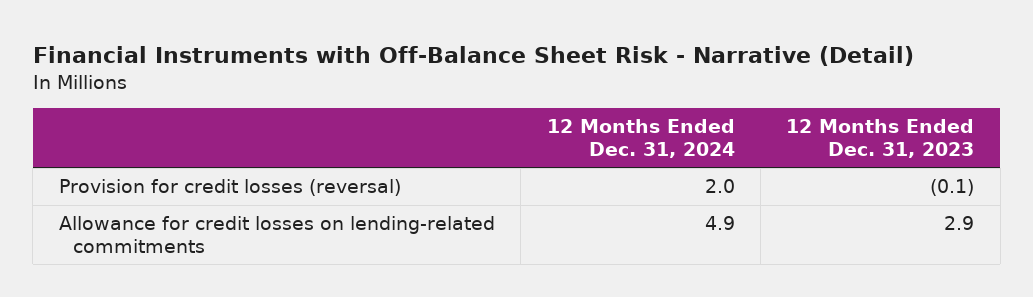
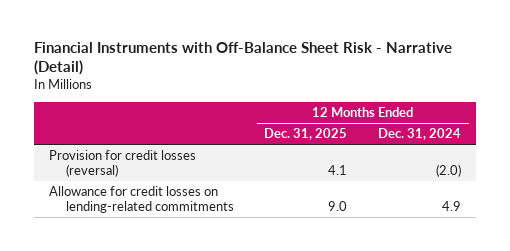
[786,119,975,158] 12 Months Ended Dec. 31, 2023 -> none
none -> [264,128,348,141] Dec. 31, 2025
[704,179,735,194] 2.0 -> [436,163,462,177] (2.0)

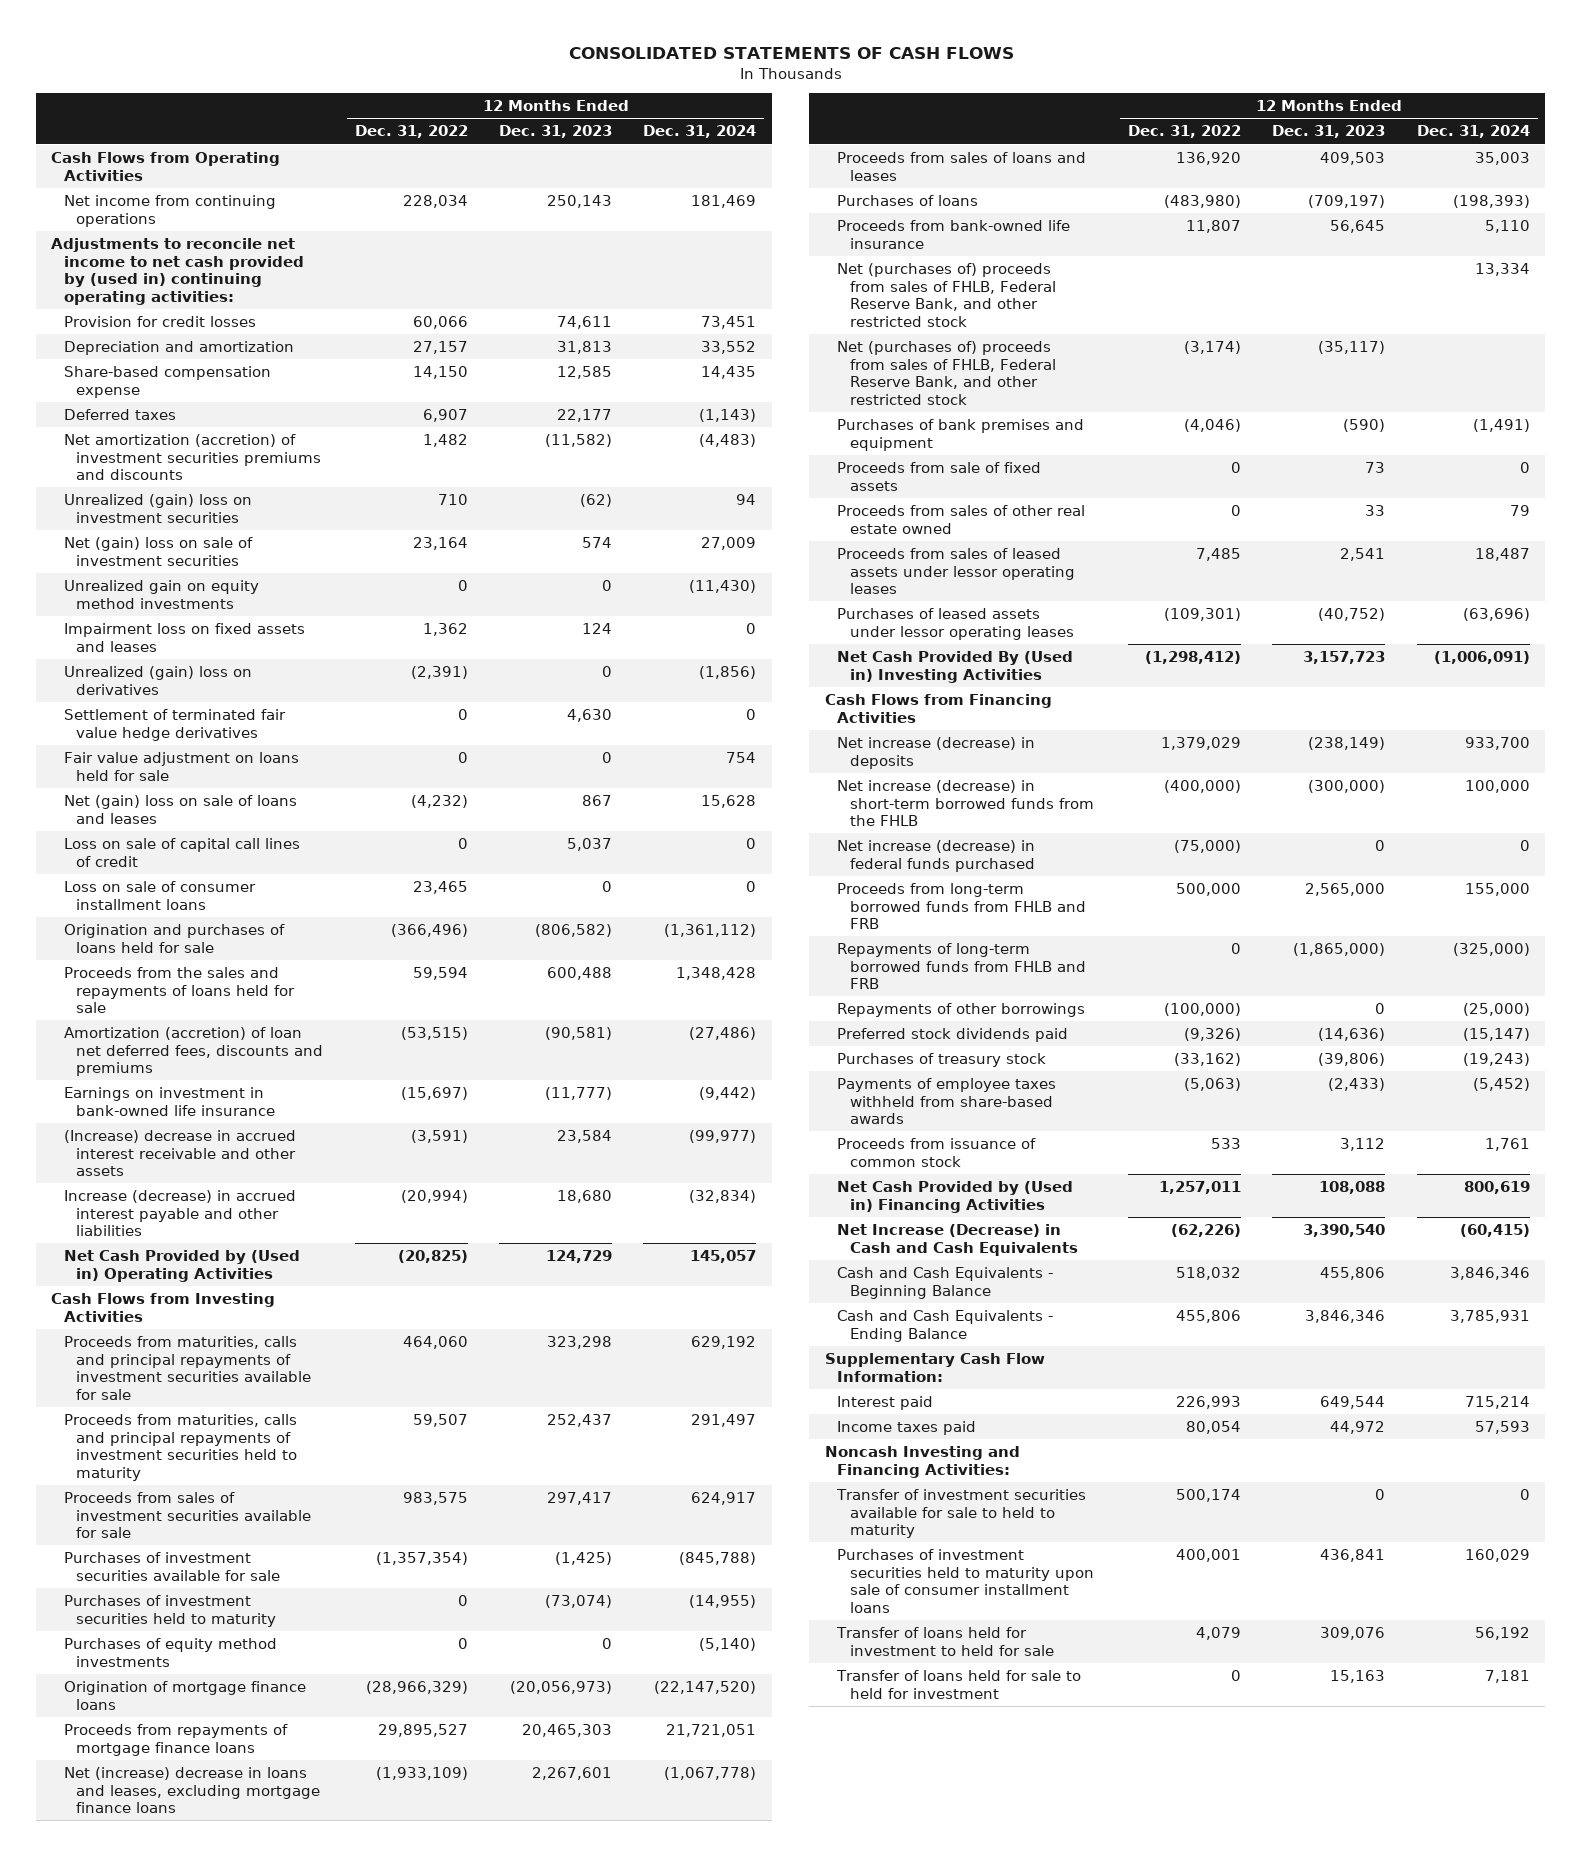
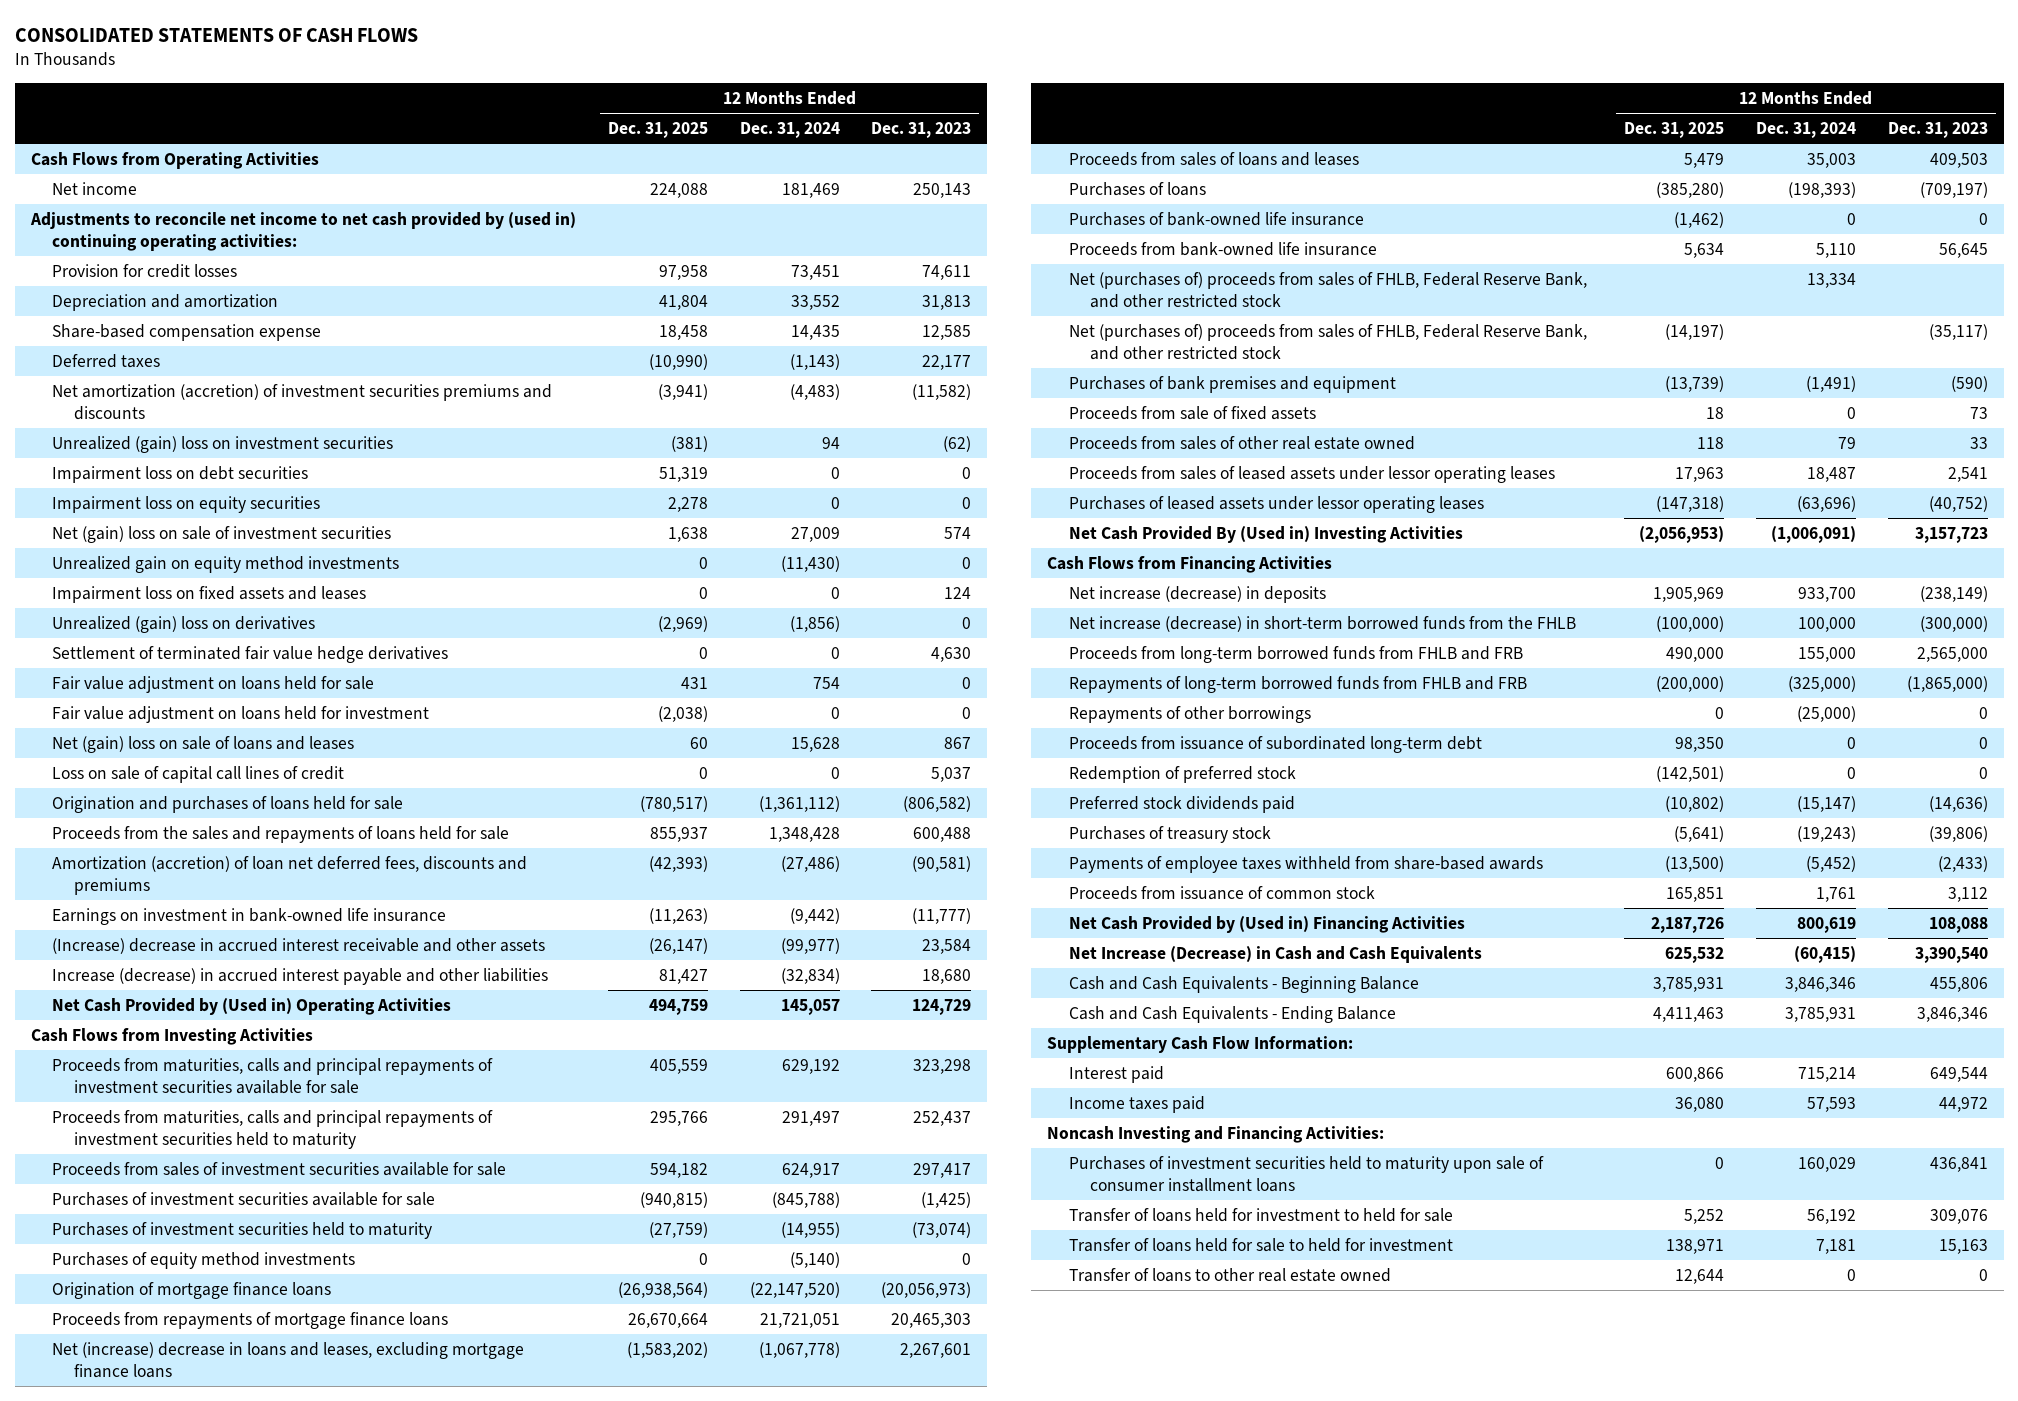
[354,125,468,139] Dec. 31, 2022 -> none
none -> [607,121,708,138] Dec. 31, 2025
[63,194,276,227] Net income from continuing operations -> [52,181,138,195] Net income
none -> [52,465,309,483] Impairment loss on debt securities
none -> [52,495,321,513] Impairment loss on equity securities
none -> [52,705,430,723] Fair value adjustment on loans held for investment
[63,880,256,910] Loss on sale of consumer installment loans -> none
none -> [1068,211,1364,226] Purchases of bank-owned life insurance
[837,839,1036,872] Net increase (decrease) in federal funds purchased -> none
none -> [1068,735,1482,753] Proceeds from issuance of subordinated long-term debt
none -> [1068,765,1296,783] Redemption of preferred stock
[836,1488,1087,1539] Transfer of investment securities available for sale to held to maturity -> none
none -> [1068,1267,1391,1282] Transfer of loans to other real estate owned

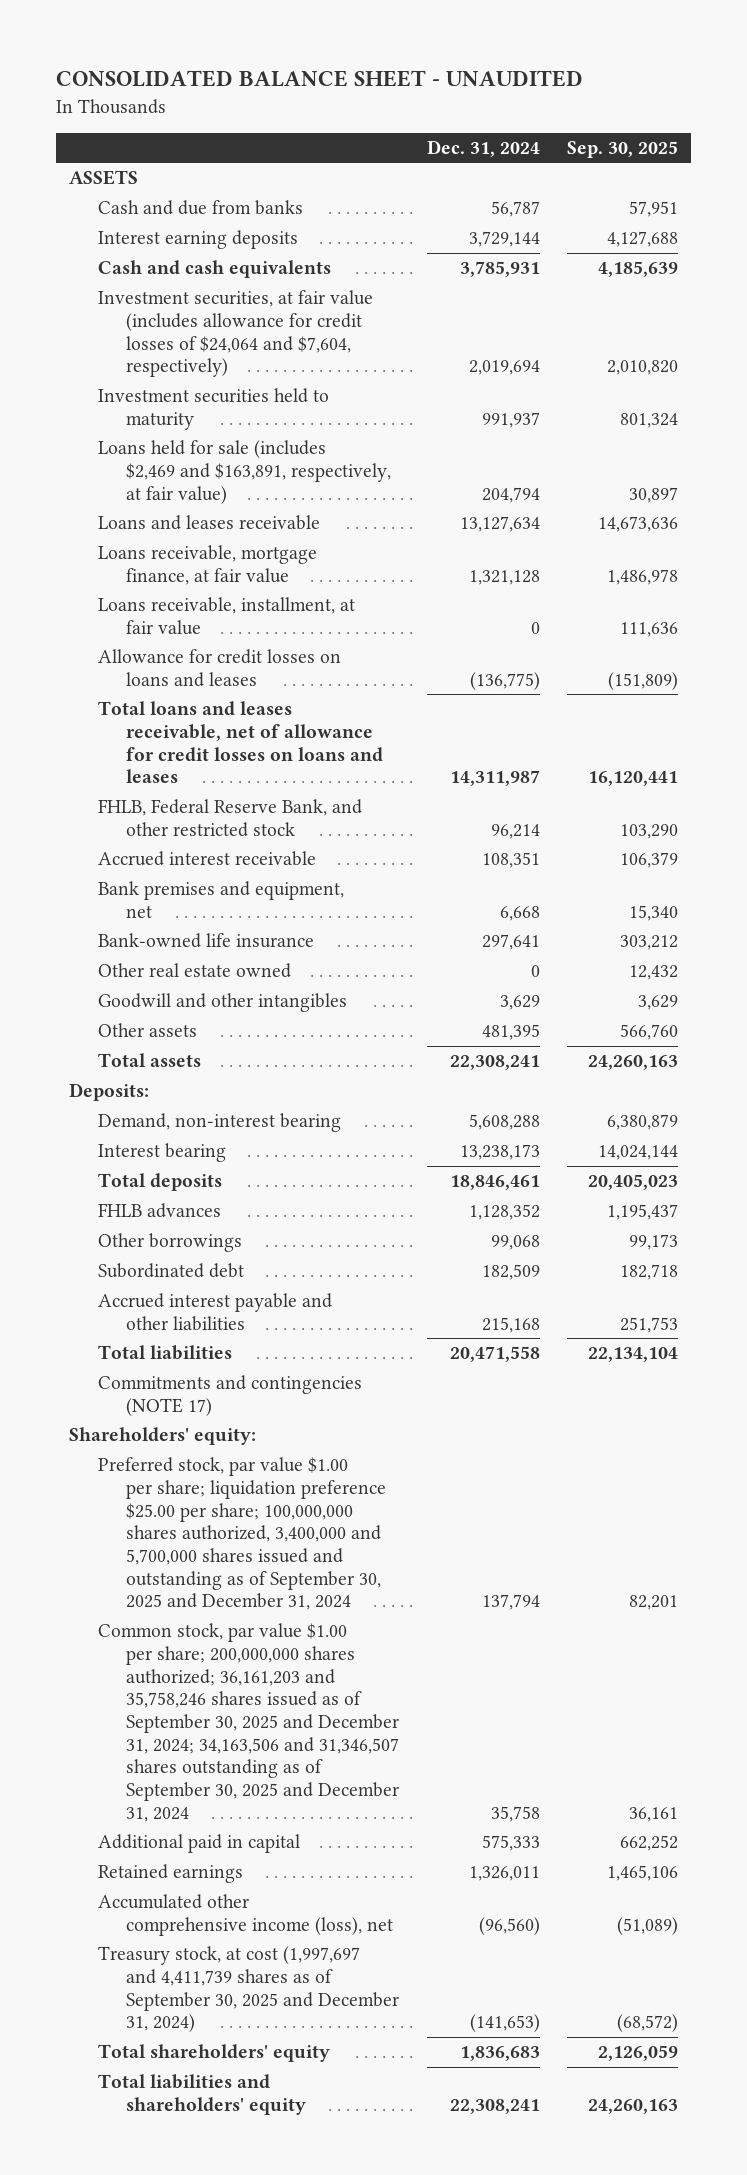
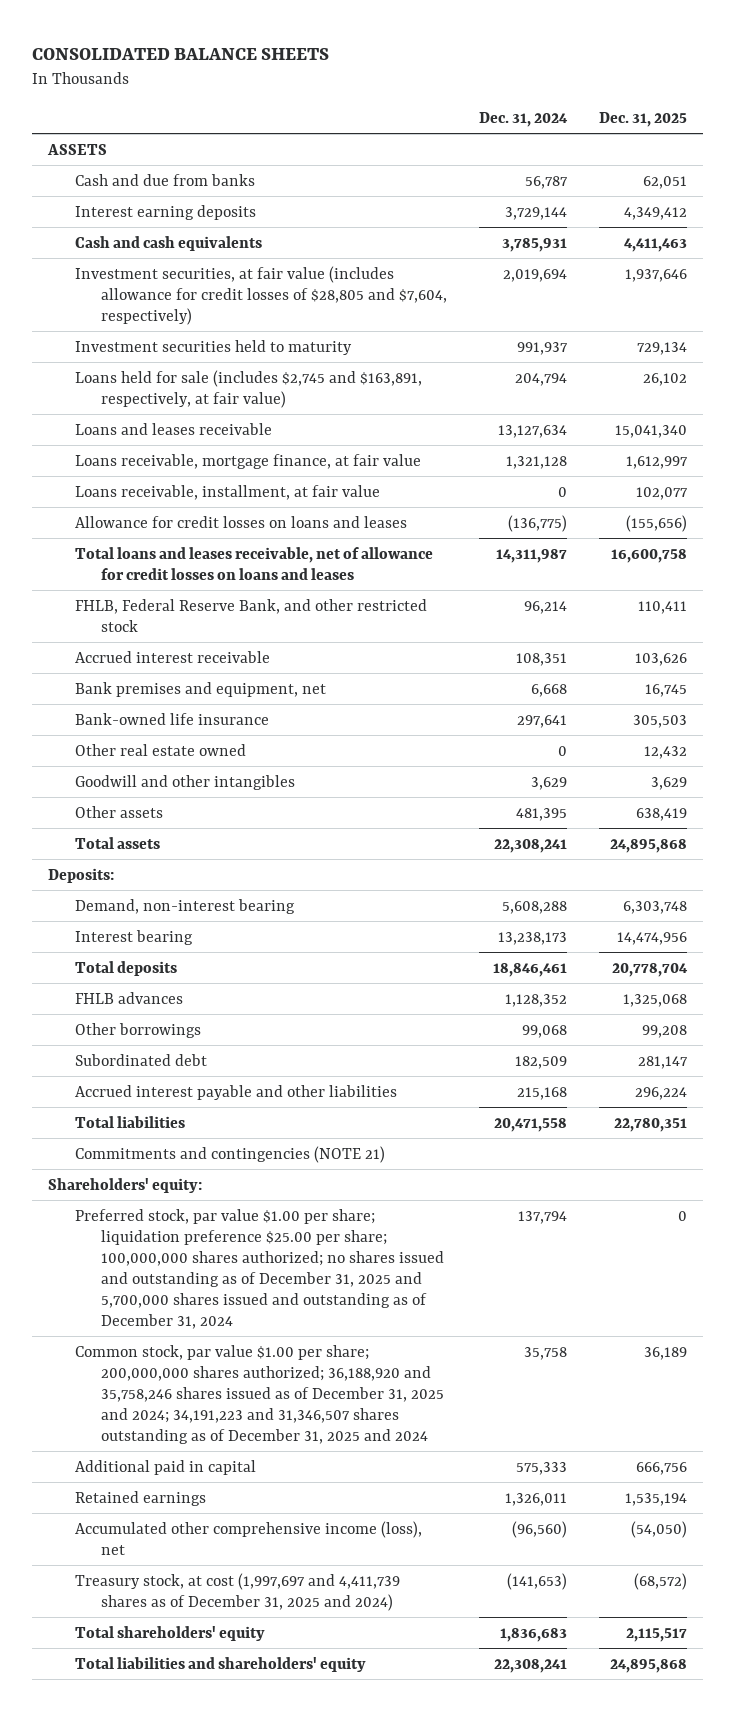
[55,70,583,88] CONSOLIDATED BALANCE SHEET - UNAUDITED -> [32,48,330,61] CONSOLIDATED BALANCE SHEETS
[566,140,678,158] Sep. 30, 2025 -> none
none -> [598,112,687,128] Dec. 31, 2025
[97,290,373,378] Investment securities, at fair value (includes allowance for credit losses of $24,064 and $7,604, respectively) -> [74,265,447,325] Investment securities, at fair value (includes allowance for credit losses of $28,805 and $7,604, respectively)
[97,440,392,504] Loans held for sale (includes $2,469 and $163,891, respectively, at fair value) -> [74,369,422,408] Loans held for sale (includes $2,745 and $163,891, respectively, at fair value)
[97,1375,362,1416] Commitments and contingencies (NOTE 17) -> [74,1145,385,1163] Commitments and contingencies (NOTE 21)
[97,1457,387,1611] Preferred stock, par value $1.00 per share; liquidation preference $25.00 per share; 100,000,000 shares authorized, 3,400,000 and 5,700,000 shares issued and outstanding as of September 30, 2025 and December 31, 2024 -> [74,1208,444,1329] Preferred stock, par value $1.00 per share; liquidation preference $25.00 per share; 100,000,000 shares authorized; no shares issued and outstanding as of December 31, 2025 and 5,700,000 shares issued and outstanding as of December 31, 2024
[97,1623,400,1822] Common stock, par value $1.00 per share; 200,000,000 shares authorized; 36,161,203 and 35,758,246 shares issued as of September 30, 2025 and December 31, 2024; 34,163,506 and 31,346,507 shares outstanding as of September 30, 2025 and December 31, 2024 -> [74,1344,444,1444] Common stock, par value $1.00 per share; 200,000,000 shares authorized; 36,188,920 and 35,758,246 shares issued as of December 31, 2025 and 2024; 34,191,223 and 31,346,507 shares outstanding as of December 31, 2025 and 2024
[97,1946,400,2033] Treasury stock, at cost (1,997,697 and 4,411,739 shares as of September 30, 2025 and December 31, 2024) -> [74,1572,400,1611] Treasury stock, at cost (1,997,697 and 4,411,739 shares as of December 31, 2025 and 2024)

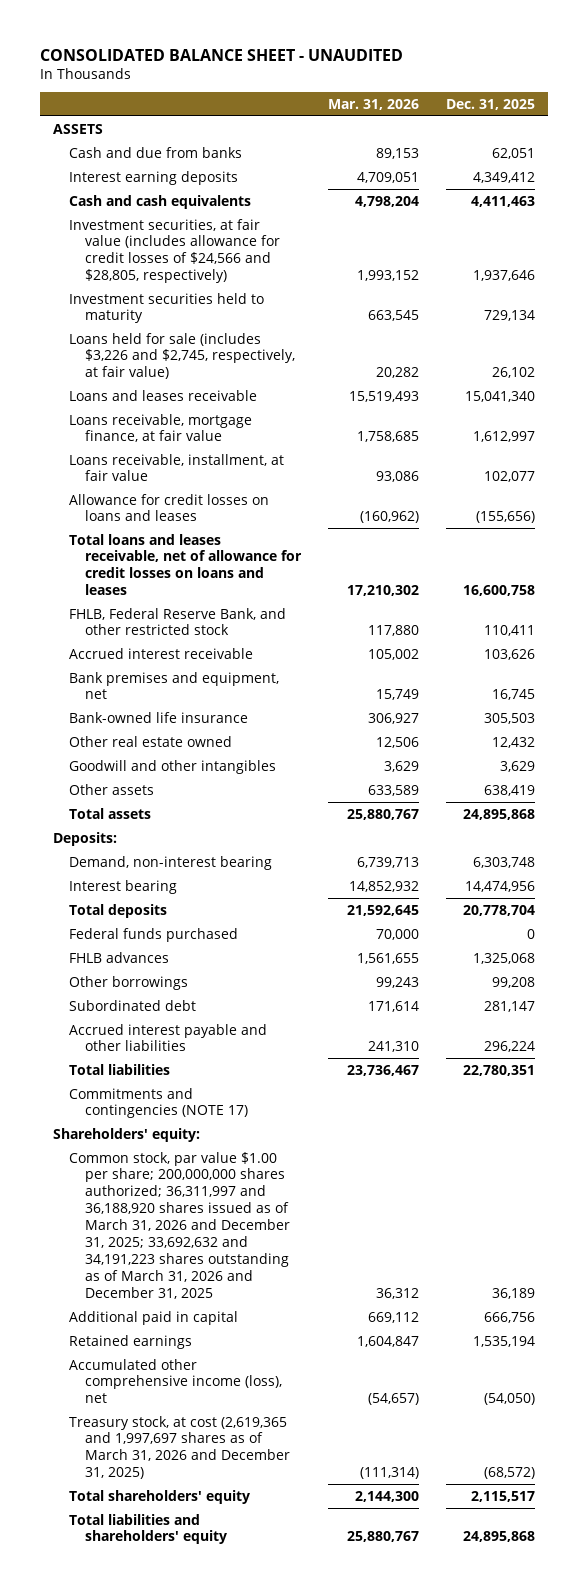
[32,48,330,61] CONSOLIDATED BALANCE SHEETS -> [39,48,403,61] CONSOLIDATED BALANCE SHEET - UNAUDITED
[478,112,568,128] Dec. 31, 2024 -> none
none -> [328,98,420,110] Mar. 31, 2026
[74,265,447,325] Investment securities, at fair value (includes allowance for credit losses of $28,805 and $7,604, respectively) -> [69,218,281,284] Investment securities, at fair value (includes allowance for credit losses of $24,566 and $28,805, respectively)
[74,369,422,408] Loans held for sale (includes $2,745 and $163,891, respectively, at fair value) -> [69,332,296,380] Loans held for sale (includes $3,226 and $2,745, respectively, at fair value)
none -> [69,927,239,942] Federal funds purchased
[74,1145,385,1163] Commitments and contingencies (NOTE 21) -> [69,1087,249,1119] Commitments and contingencies (NOTE 17)
[74,1208,444,1329] Preferred stock, par value $1.00 per share; liquidation preference $25.00 per share; 100,000,000 shares authorized; no shares issued and outstanding as of December 31, 2025 and 5,700,000 shares issued and outstanding as of December 31, 2024 -> none
[74,1344,444,1444] Common stock, par value $1.00 per share; 200,000,000 shares authorized; 36,188,920 and 35,758,246 shares issued as of December 31, 2025 and 2024; 34,191,223 and 31,346,507 shares outstanding as of December 31, 2025 and 2024 -> [69,1151,291,1299] Common stock, par value $1.00 per share; 200,000,000 shares authorized; 36,311,997 and 36,188,920 shares issued as of March 31, 2026 and December 31, 2025; 33,692,632 and 34,191,223 shares outstanding as of March 31, 2026 and December 31, 2025
[74,1572,400,1611] Treasury stock, at cost (1,997,697 and 4,411,739 shares as of December 31, 2025 and 2024) -> [69,1415,291,1480] Treasury stock, at cost (2,619,365 and 1,997,697 shares as of March 31, 2026 and December 31, 2025)

